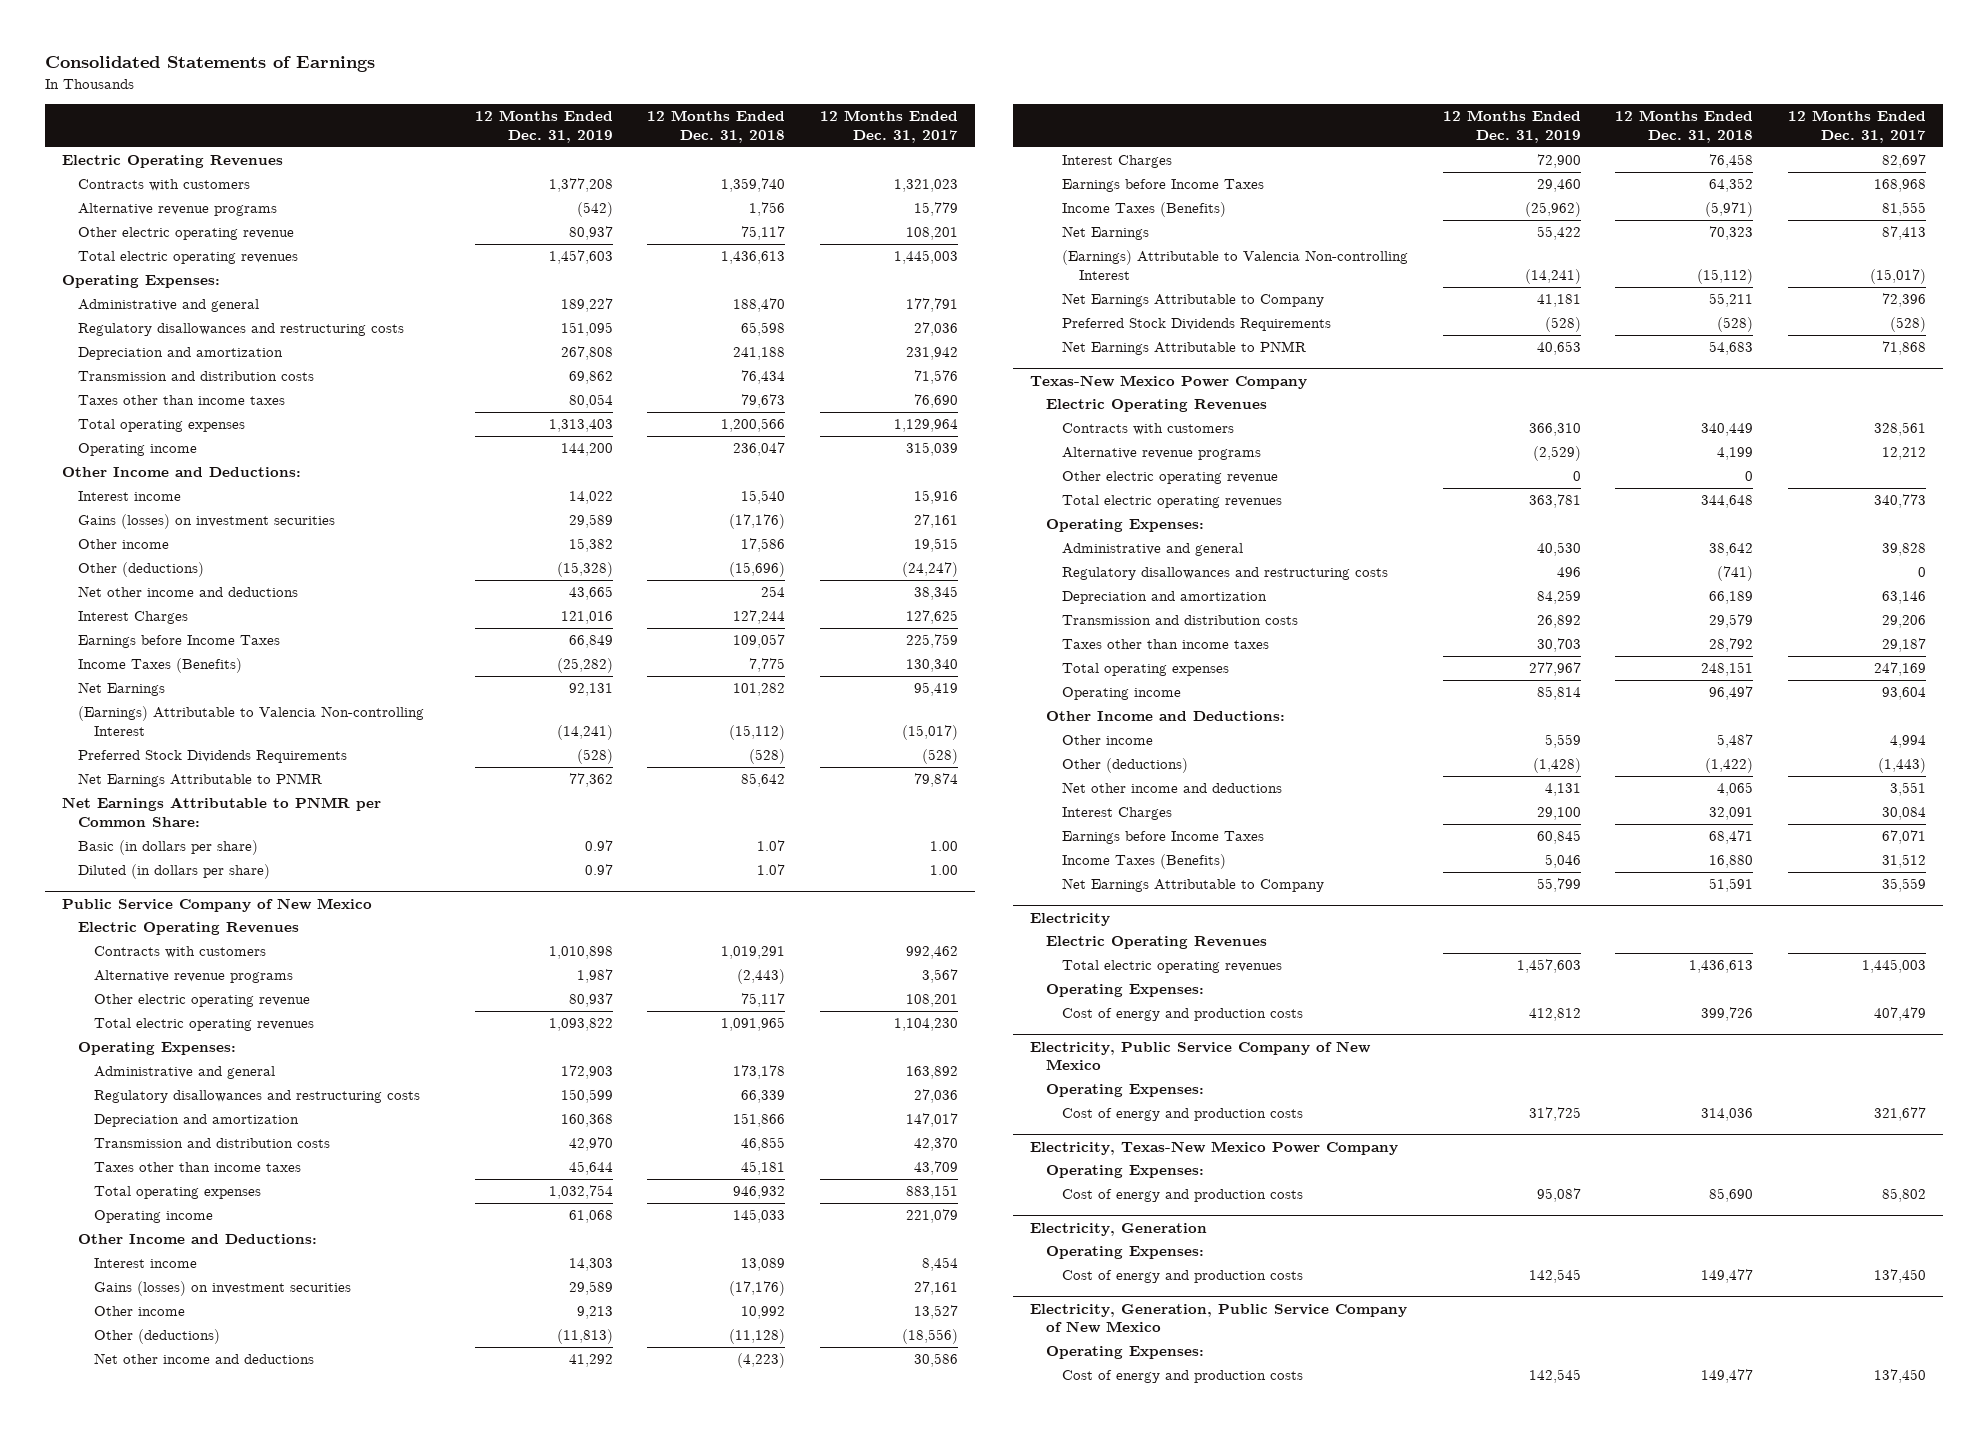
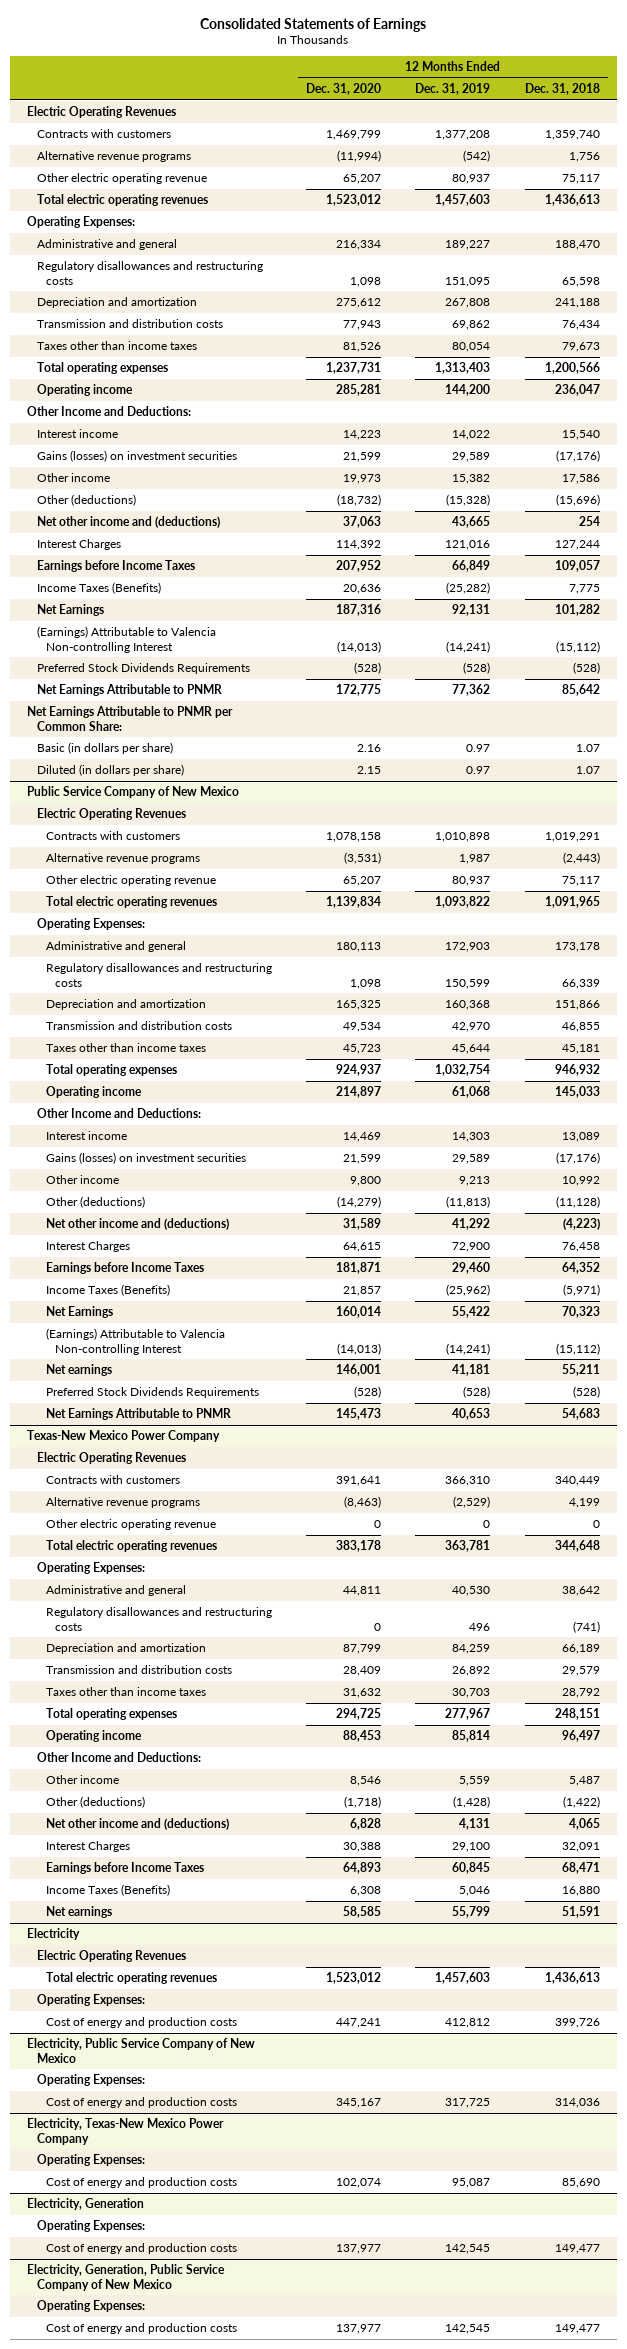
[819,110,958,143] 12 Months Ended Dec. 31, 2017 -> none
none -> [306,83,382,96] Dec. 31, 2020
[78,586,299,598] Net other income and deductions -> [36,516,220,529] Net other income and (deductions)
[94,1353,315,1365] Net other income and deductions -> [45,1218,229,1231] Net other income and (deductions)
[1062,293,1325,308] Net Earnings Attributable to Company -> [45,1364,112,1377] Net earnings
[1062,782,1283,794] Net other income and deductions -> [45,1818,229,1831] Net other income and (deductions)
[1062,878,1325,893] Net Earnings Attributable to Company -> [45,1906,112,1919] Net earnings

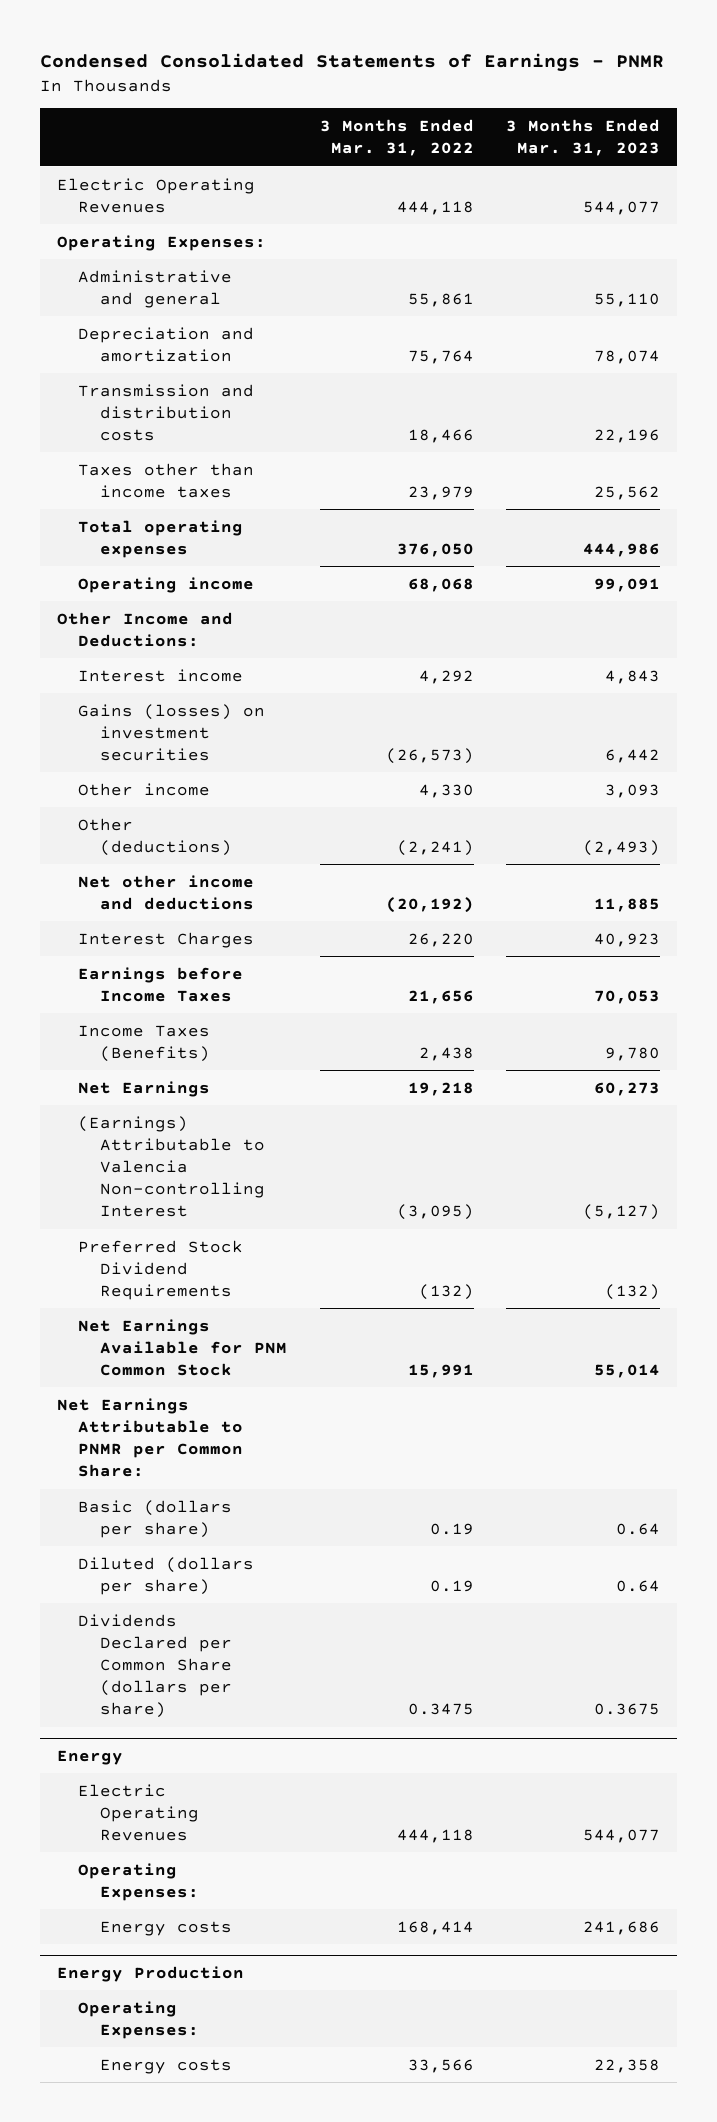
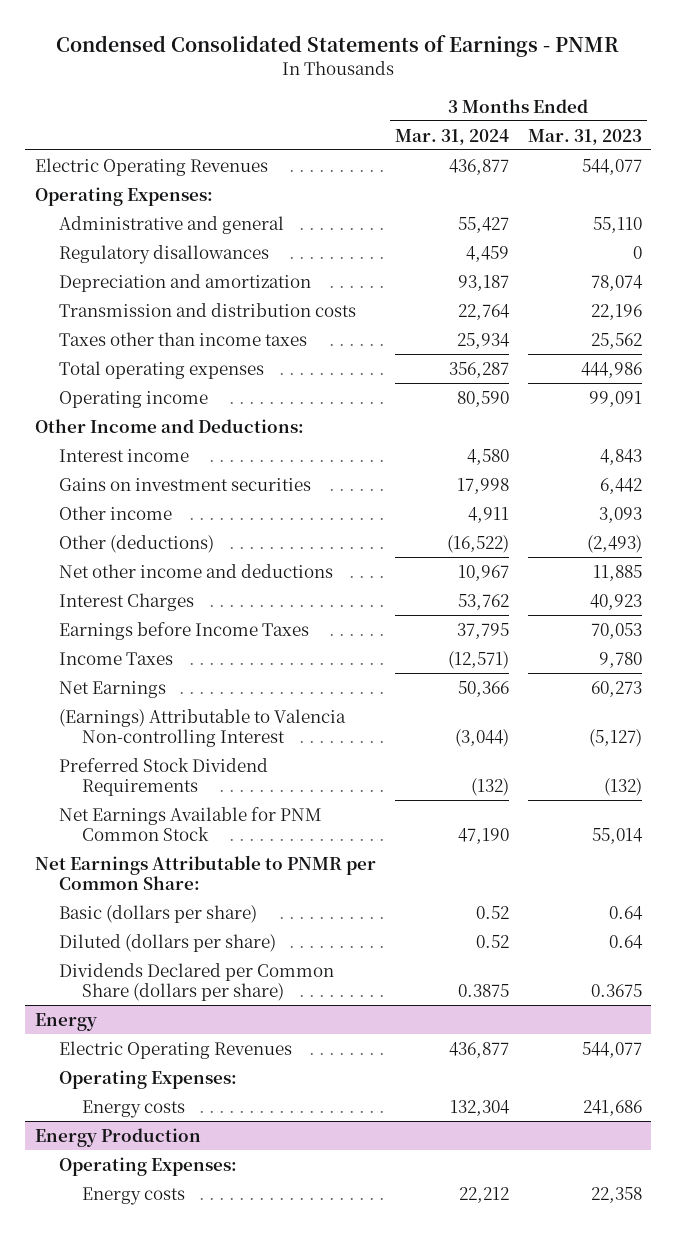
[319,118,474,157] 3 Months Ended Mar. 31, 2022 -> none
none -> [394,128,509,145] Mar. 31, 2024
none -> [58,244,269,264] Regulatory disallowances
[78,703,266,762] Gains (losses) on investment securities -> [58,477,311,491] Gains on investment securities
[78,1024,211,1062] Income Taxes (Benefits) -> [58,651,173,665] Income Taxes

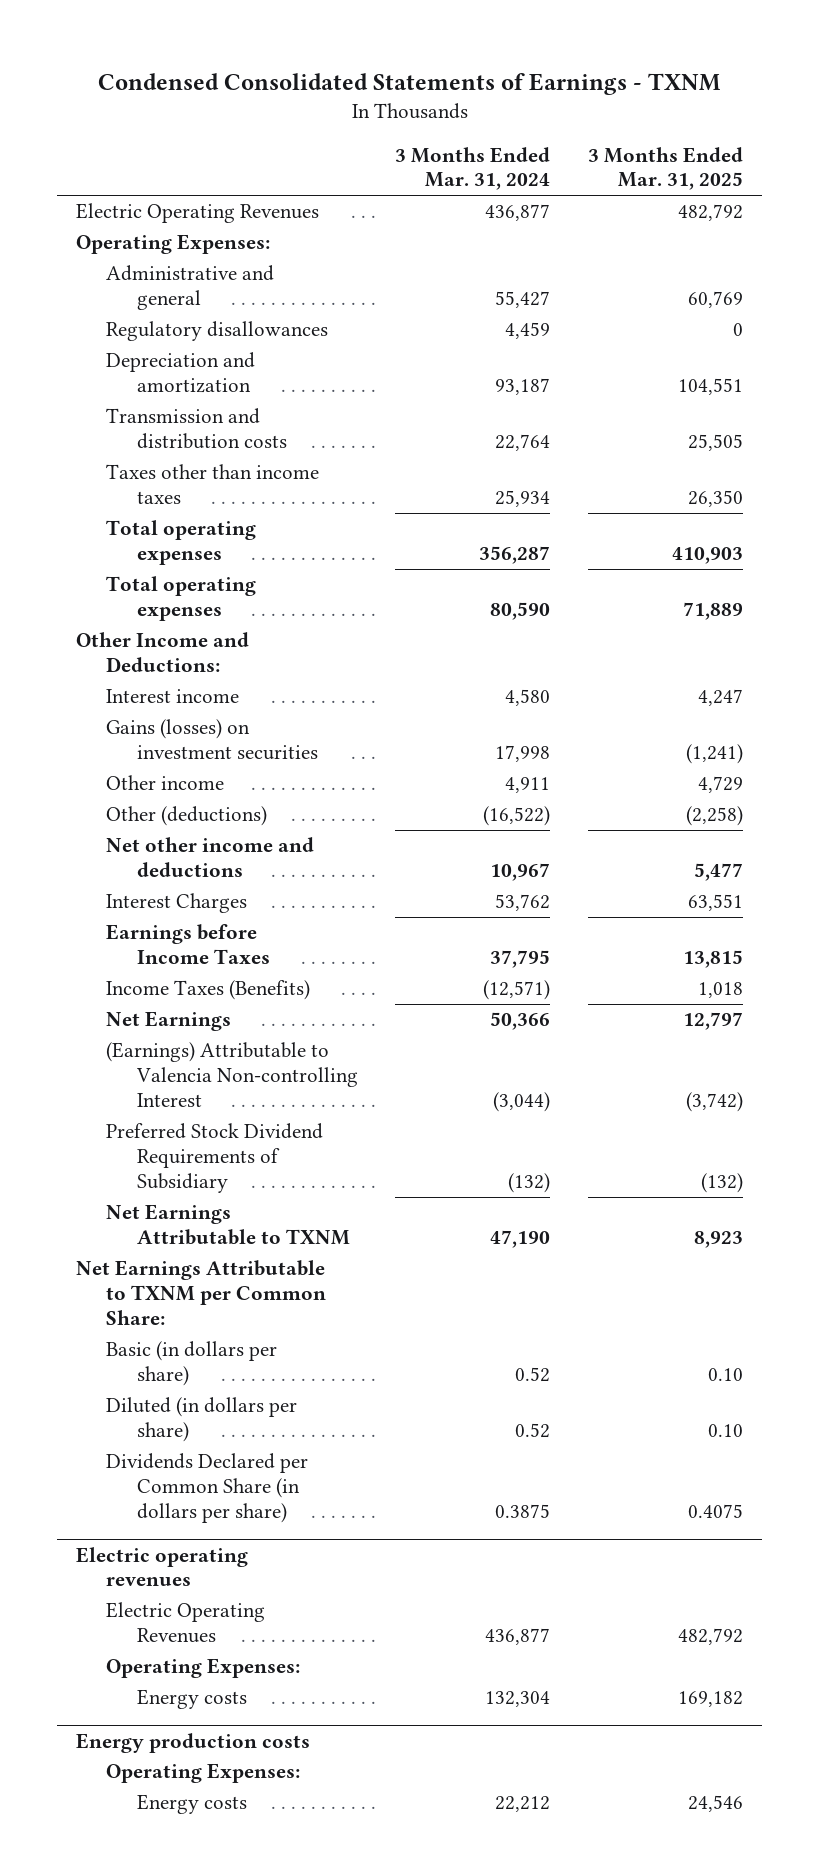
[56,34,620,57] Condensed Consolidated Statements of Earnings - PNMR -> [97,72,721,95] Condensed Consolidated Statements of Earnings - TXNM
[527,128,642,145] Mar. 31, 2023 -> none
none -> [588,146,744,191] 3 Months Ended Mar. 31, 2025
[58,390,208,408] Operating income -> [106,576,257,622] Total operating expenses
[58,477,311,491] Gains on investment securities -> [106,719,318,761] Gains (losses) on investment securities
[58,651,173,665] Income Taxes -> [106,980,311,1001] Income Taxes (Benefits)
[58,757,268,796] Preferred Stock Dividend Requirements -> [106,1123,324,1193] Preferred Stock Dividend Requirements of Subsidiary
[58,806,322,841] Net Earnings Available for PNM Common Stock -> [106,1204,350,1246] Net Earnings Attributable to TXNM
[34,854,376,890] Net Earnings Attributable to PNMR per Common Share: -> [76,1260,327,1325] Net Earnings Attributable to TXNM per Common Share:
[58,904,257,923] Basic (dollars per share) -> [106,1341,278,1387] Basic (in dollars per share)
[58,933,276,952] Diluted (dollars per share) -> [106,1397,298,1443] Diluted (in dollars per share)
[58,962,334,1001] Dividends Declared per Common Share (dollars per share) -> [106,1453,309,1523] Dividends Declared per Common Share (in dollars per share)
[34,1012,97,1031] Energy -> [76,1546,249,1587] Electric operating revenues
[34,1127,201,1147] Energy Production -> [76,1732,311,1753] Energy production costs

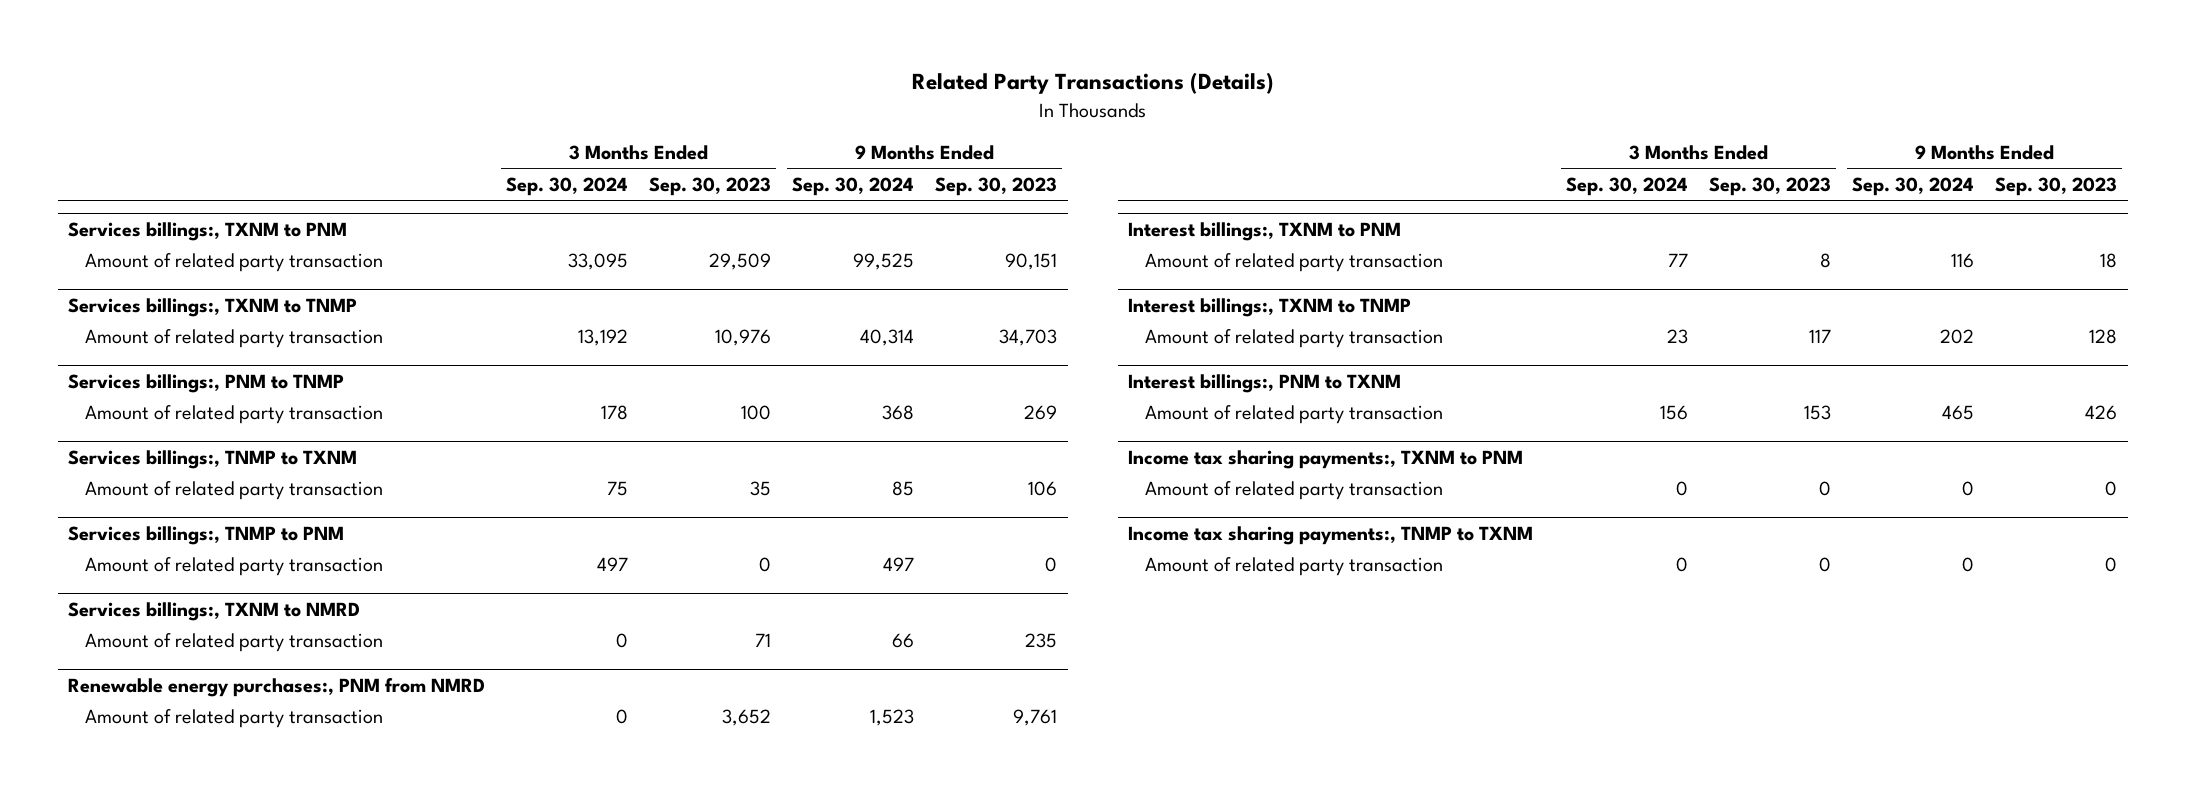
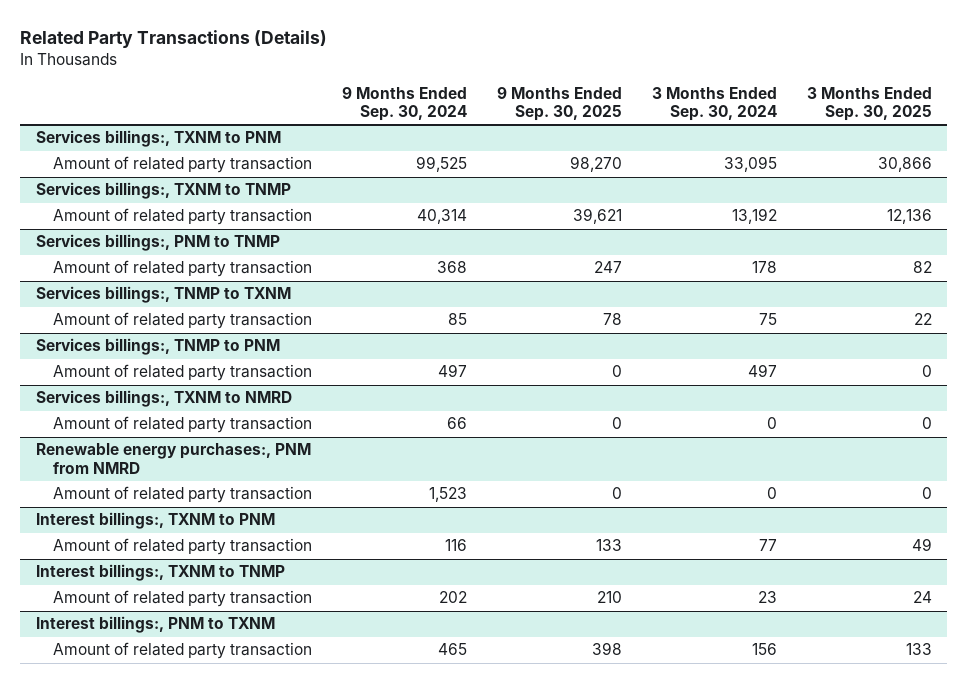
[649,176,772,196] Sep. 30, 2023 -> none
[935,176,1058,196] Sep. 30, 2023 -> none
none -> [497,86,623,121] 9 Months Ended Sep. 30, 2025
none -> [807,86,933,121] 3 Months Ended Sep. 30, 2025
[1128,450,1524,470] Income tax sharing payments:, TXNM to PNM -> none
[1145,481,1444,501] Amount of related party transaction -> none
[1128,526,1534,546] Income tax sharing payments:, TNMP to TXNM -> none
[1145,557,1444,577] Amount of related party transaction -> none

